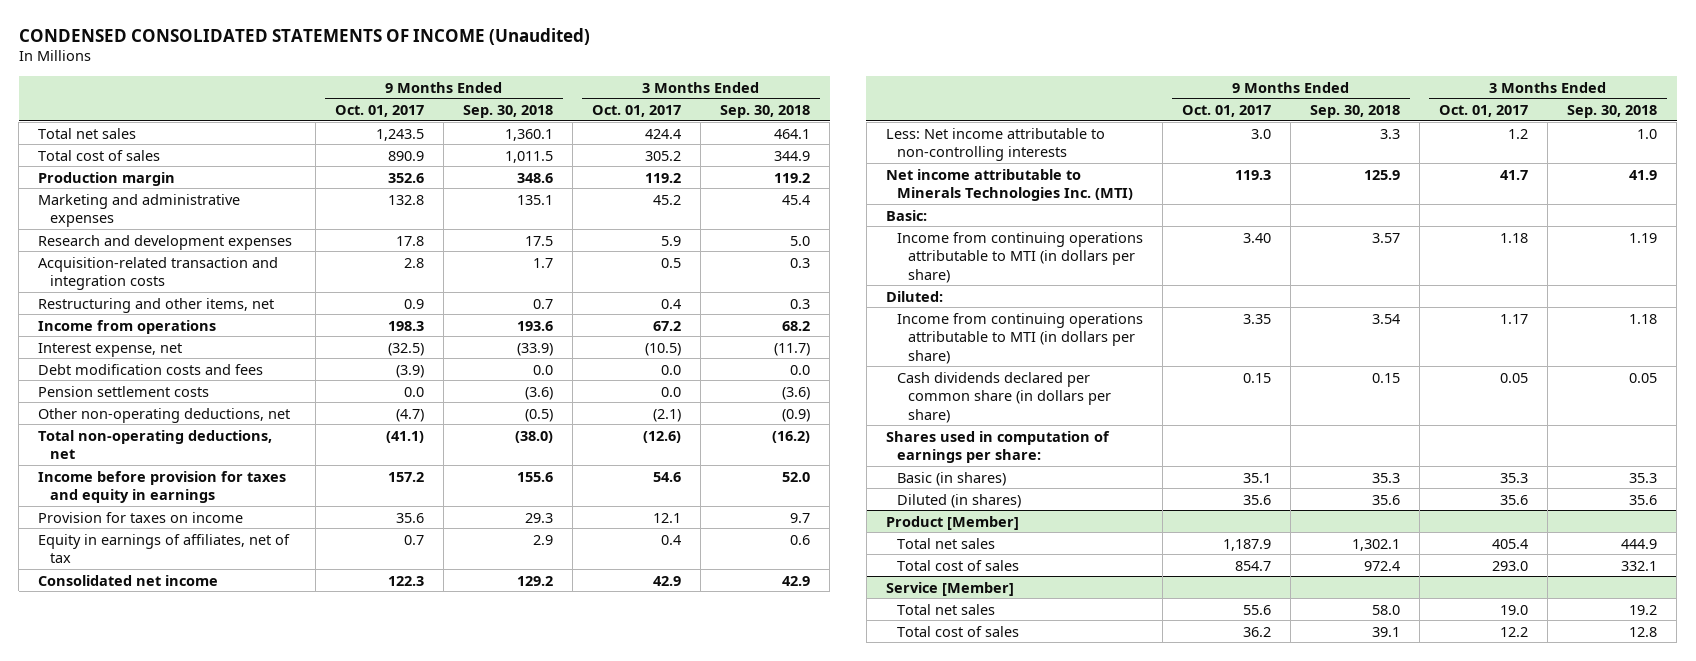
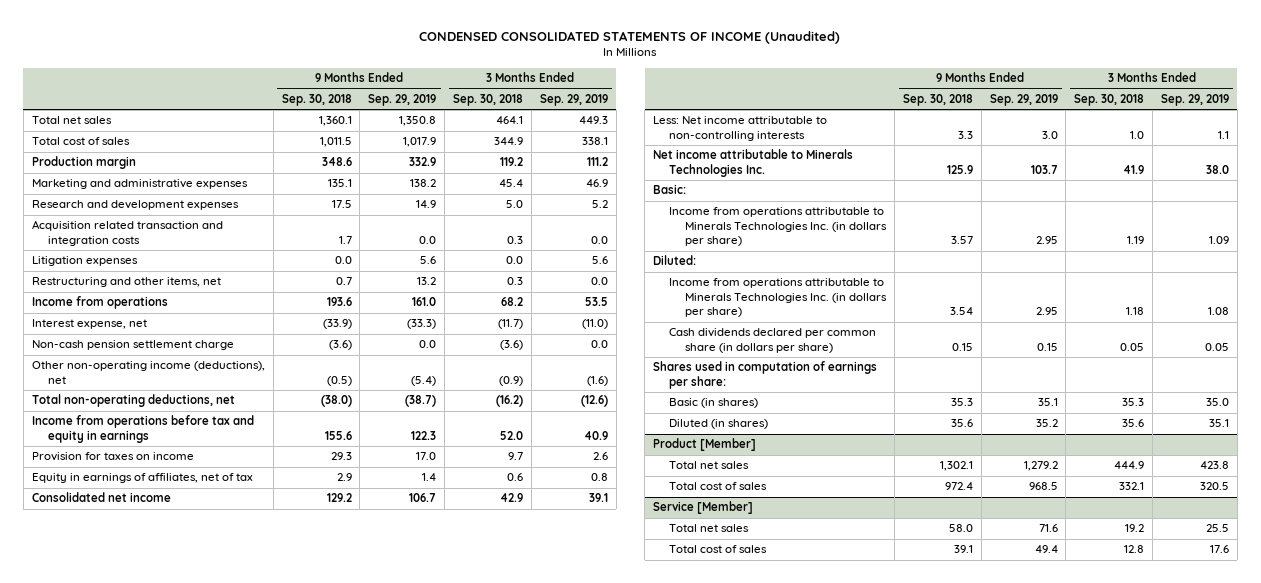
[334,105,424,118] Oct. 01, 2017 -> none
[591,105,681,118] Oct. 01, 2017 -> none
none -> [368,93,437,106] Sep. 29, 2019
none -> [539,93,608,106] Sep. 29, 2019
[38,256,279,291] Acquisition-related transaction and integration costs -> [31,220,223,246] Acquisition related transaction and integration costs
none -> [31,256,138,267] Litigation expenses
[38,363,264,375] Debt modification costs and fees -> none
[38,385,210,397] Pension settlement costs -> [31,340,234,351] Non-cash pension settlement charge
[38,407,291,423] Other non-operating deductions, net -> [31,361,265,384] Other non-operating income (deductions), net
[38,470,287,504] Income before provision for taxes and equity in earnings -> [31,415,254,443] Income from operations before tax and equity in earnings
[885,168,1133,202] Net income attributable to Minerals Technologies Inc. (MTI) -> [653,149,854,177] Net income attributable to Minerals Technologies Inc.
[896,231,1143,283] Income from continuing operations attributable to MTI (in dollars per share) -> [668,207,887,247] Income from operations attributable to Minerals Technologies Inc. (in dollars per share)
[896,312,1143,364] Income from continuing operations attributable to MTI (in dollars per share) -> [668,278,887,318] Income from operations attributable to Minerals Technologies Inc. (in dollars per share)

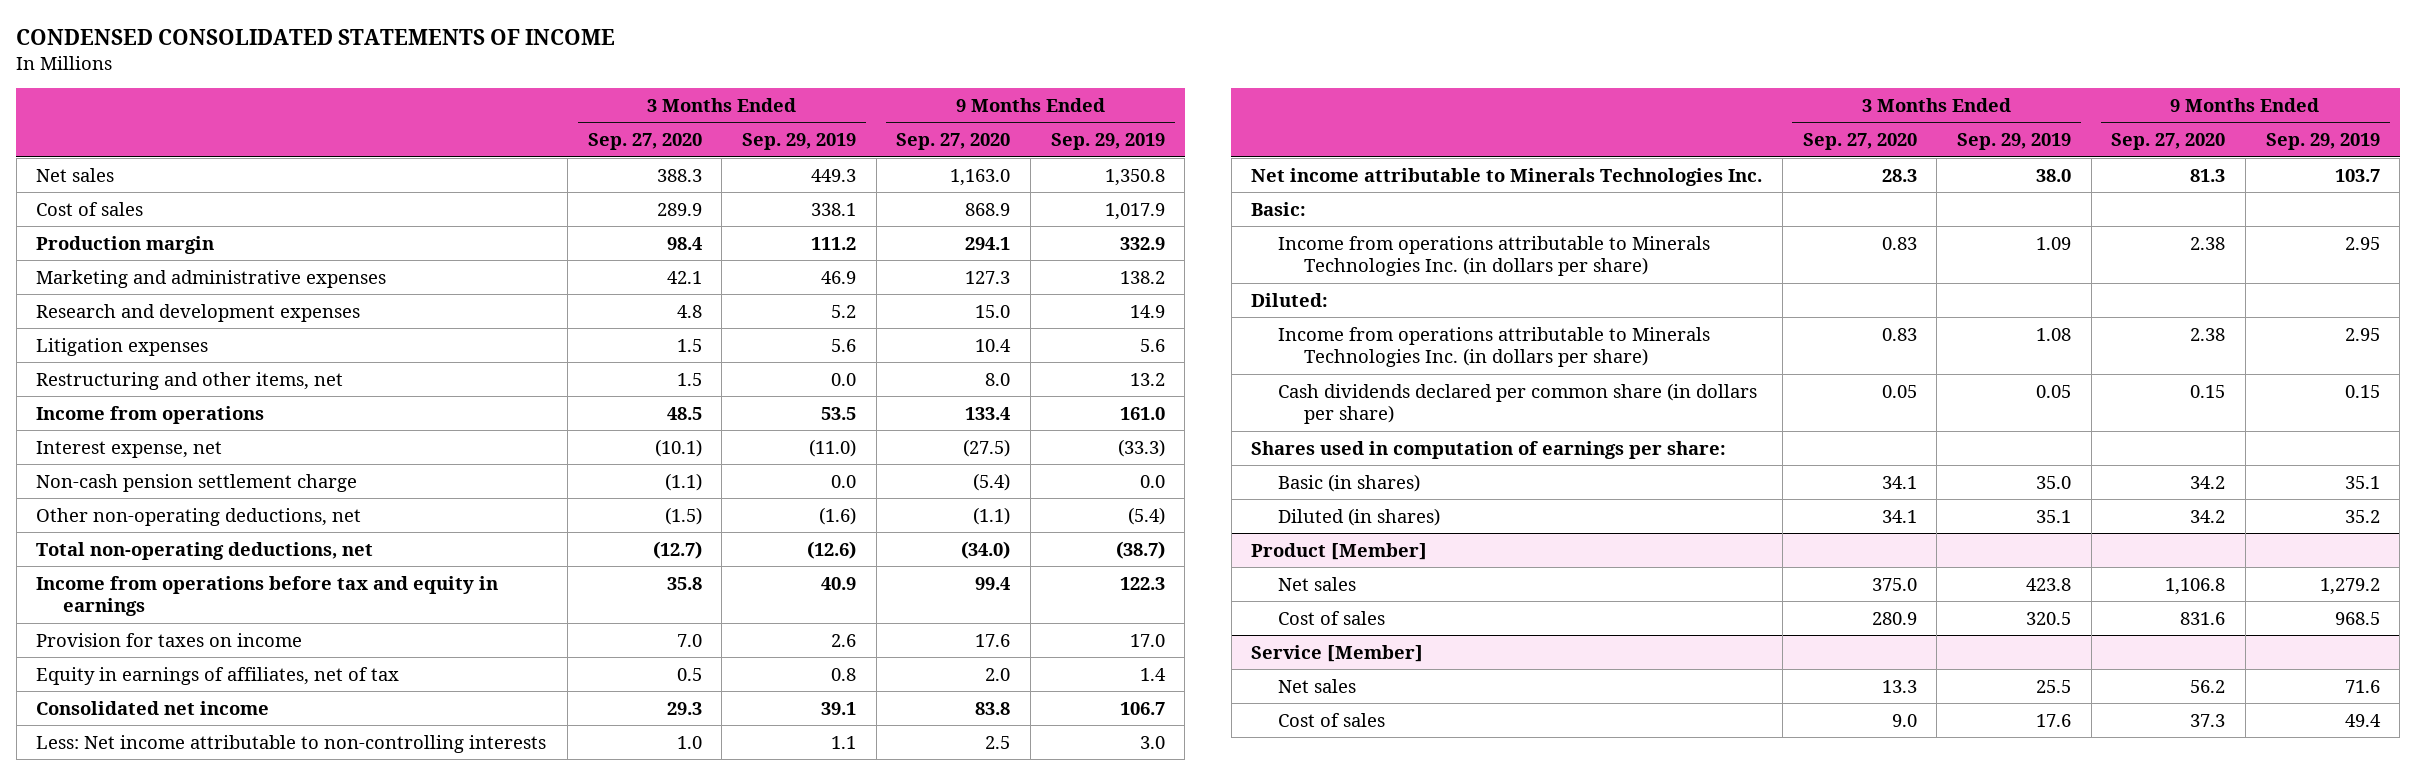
[419,31,841,45] CONDENSED CONSOLIDATED STATEMENTS OF INCOME (Unaudited) -> [16,28,616,45] CONDENSED CONSOLIDATED STATEMENTS OF INCOME
[281,93,352,106] Sep. 30, 2018 -> none
[453,93,524,106] Sep. 30, 2018 -> none
none -> [587,133,702,151] Sep. 27, 2020
none -> [896,133,1011,151] Sep. 27, 2020
[31,116,112,125] Total net sales -> [36,167,115,182] Net sales
[31,137,130,146] Total cost of sales -> [36,201,144,216] Cost of sales
[31,220,223,246] Acquisition related transaction and integration costs -> none
[31,361,265,384] Other non-operating income (deductions), net -> [36,507,362,526] Other non-operating deductions, net
[668,461,749,470] Total net sales -> [1277,576,1356,591] Net sales
[668,482,767,491] Total cost of sales -> [1277,610,1385,625] Cost of sales
[668,524,749,533] Total net sales -> [1277,678,1356,693] Net sales
[668,545,767,554] Total cost of sales -> [1277,712,1385,727] Cost of sales

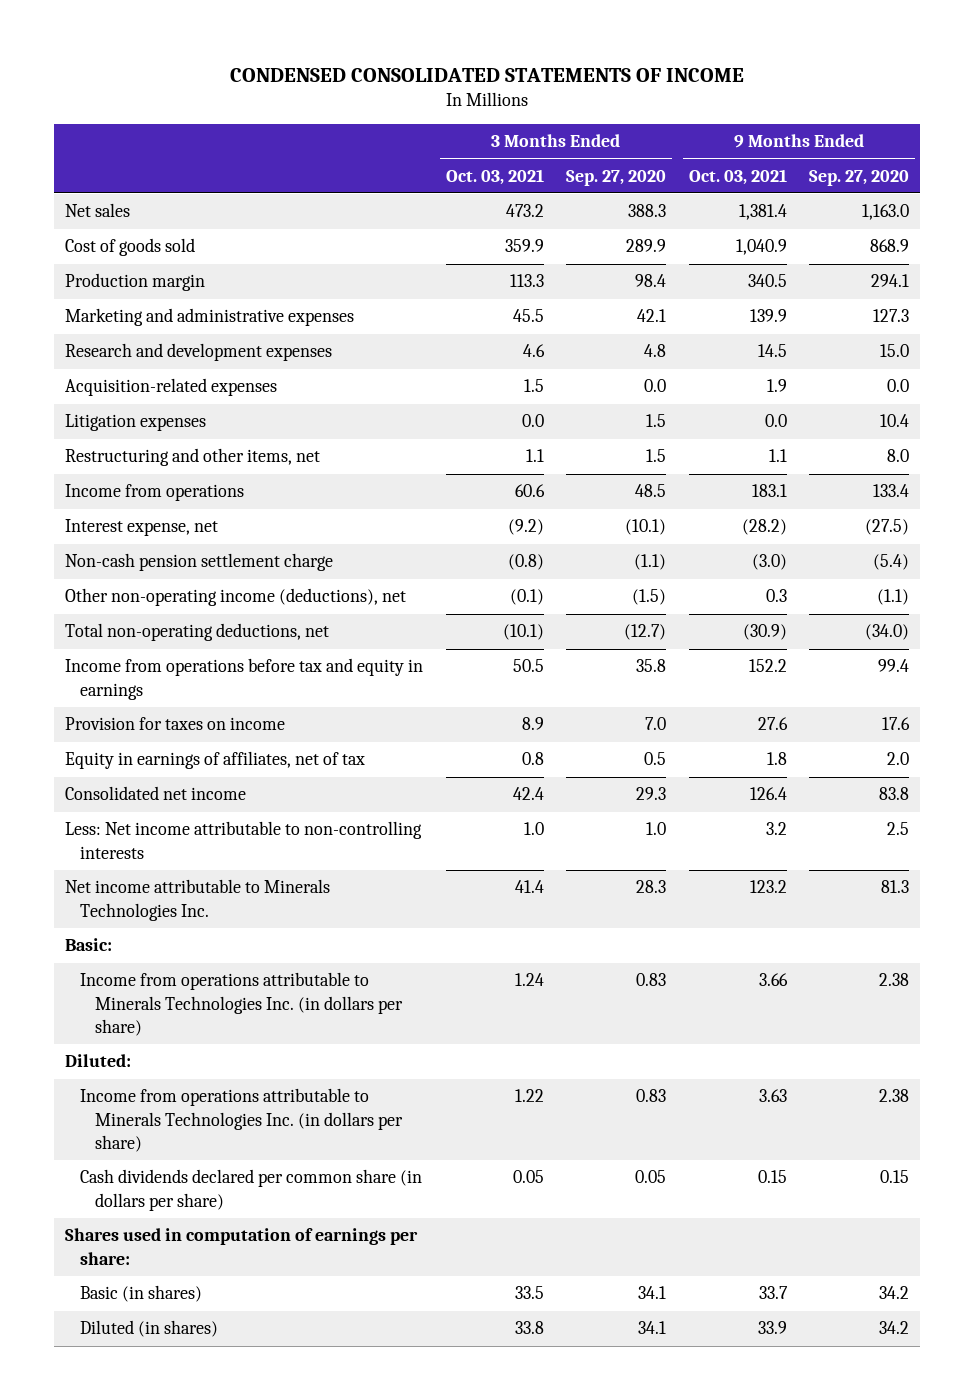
[742,133,857,151] Sep. 29, 2019 -> none
[1050,133,1165,151] Sep. 29, 2019 -> none
none -> [445,168,544,185] Oct. 03, 2021
none -> [688,168,787,185] Oct. 03, 2021
[36,201,144,216] Cost of sales -> [65,238,196,257] Cost of goods sold
none -> [65,378,278,397] Acquisition-related expenses
[36,507,362,526] Other non-operating deductions, net -> [65,588,407,607] Other non-operating income (deductions), net
[1251,542,1428,560] Product [Member] -> none
[1277,576,1356,591] Net sales -> none
[1277,610,1385,625] Cost of sales -> none
[1251,644,1424,662] Service [Member] -> none
[1277,678,1356,693] Net sales -> none
[1277,712,1385,727] Cost of sales -> none

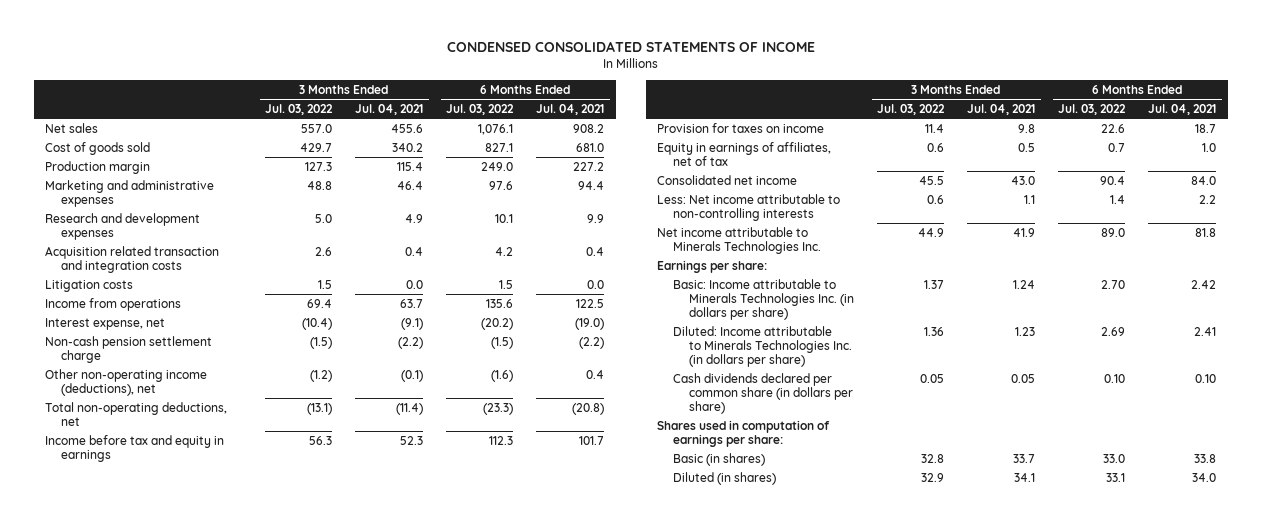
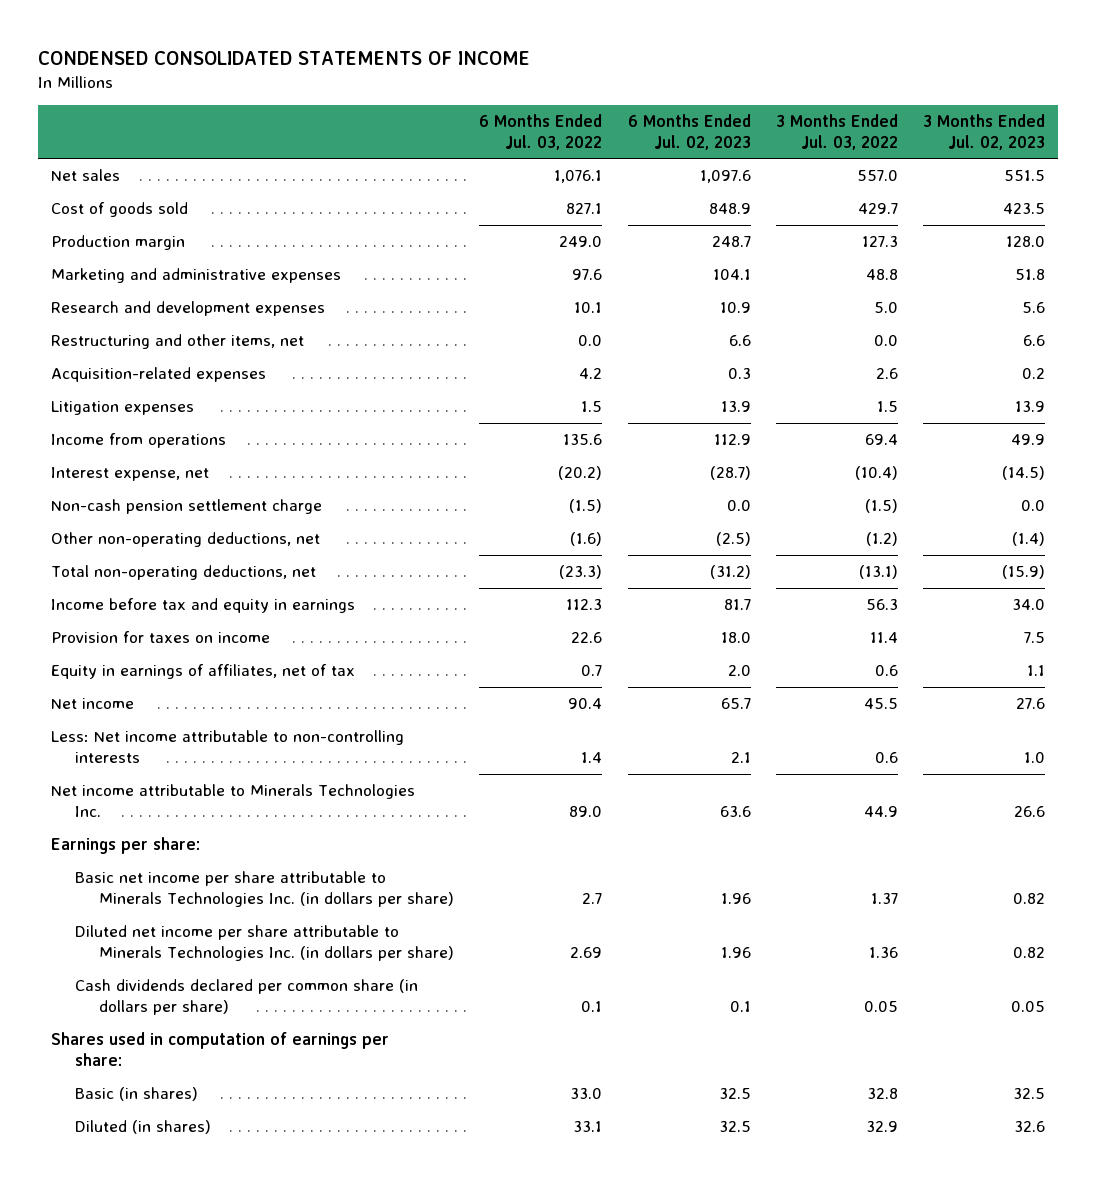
[355,104,424,116] Jul. 04, 2021 -> none
[536,104,605,116] Jul. 04, 2021 -> none
none -> [627,113,751,150] 6 Months Ended Jul. 02, 2023
none -> [923,113,1046,150] 3 Months Ended Jul. 02, 2023
none -> [50,334,304,350] Restructuring and other items, net
[45,245,220,273] Acquisition related transaction and integration costs -> [50,367,266,383] Acquisition-related expenses
[45,279,134,292] Litigation costs -> [50,401,194,416] Litigation expenses
[45,368,208,396] Other non-operating income (deductions), net -> [50,532,320,548] Other non-operating deductions, net
[657,174,798,185] Consolidated net income -> [50,698,134,710] Net income
[673,278,855,321] Basic: Income attributable to Minerals Technologies Inc. (in dollars per share) -> [74,871,454,908] Basic net income per share attributable to Minerals Technologies Inc. (in dollars per share)
[1101,279,1126,289] 2.70 -> [582,893,603,905] 2.7
[673,325,853,368] Diluted: Income attributable to Minerals Technologies Inc. (in dollars per share) -> [74,925,454,962] Diluted net income per share attributable to Minerals Technologies Inc. (in dollars per share)
[1104,373,1126,383] 0.10 -> [581,1001,603,1013] 0.1

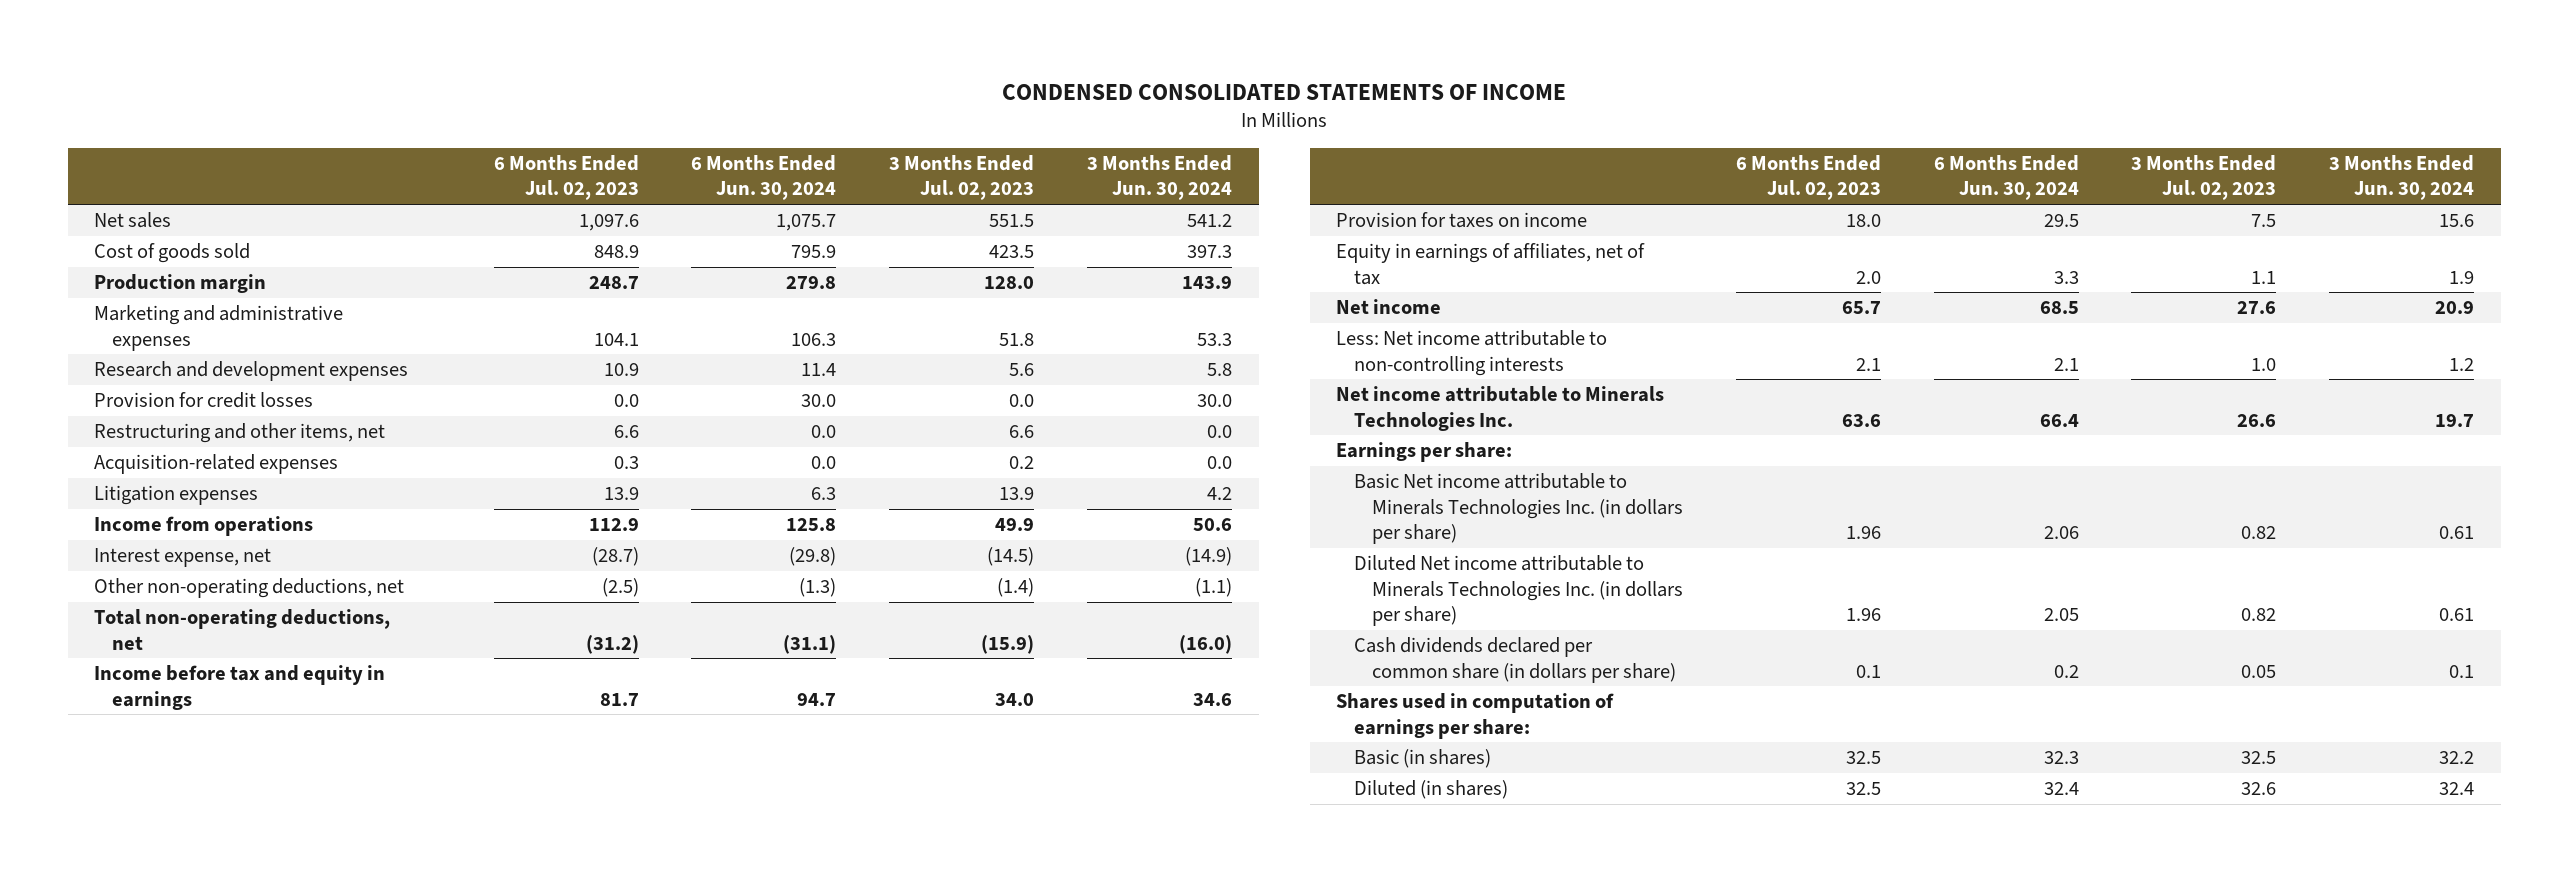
[479,113,603,150] 6 Months Ended Jul. 03, 2022 -> none
[775,113,898,150] 3 Months Ended Jul. 03, 2022 -> none
none -> [691,155,837,201] 6 Months Ended Jun. 30, 2024
none -> [1087,155,1233,201] 3 Months Ended Jun. 30, 2024
none -> [94,392,314,409] Provision for credit losses
[50,499,322,515] Non-cash pension settlement charge -> none
[74,871,454,908] Basic net income per share attributable to Minerals Technologies Inc. (in dollars per share) -> [1354,473,1683,544] Basic Net income attributable to Minerals Technologies Inc. (in dollars per share)
[74,925,454,962] Diluted net income per share attributable to Minerals Technologies Inc. (in dollars per share) -> [1354,555,1683,626] Diluted Net income attributable to Minerals Technologies Inc. (in dollars per share)

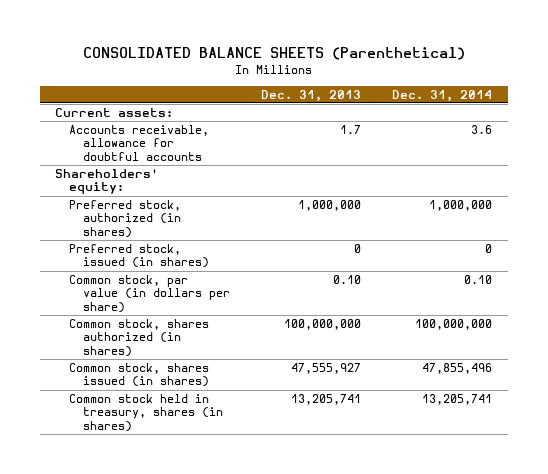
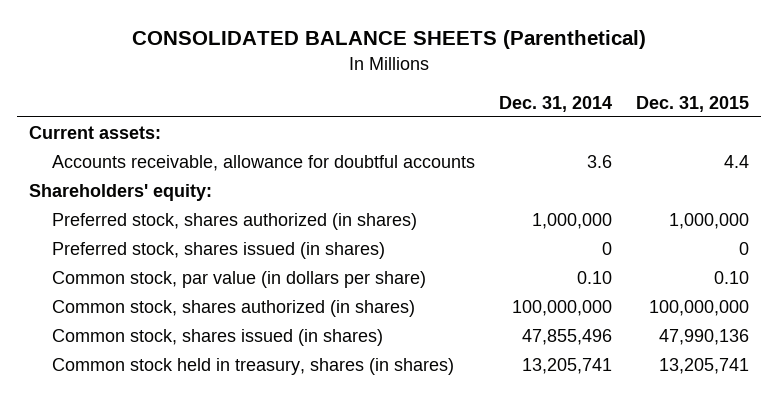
[261,89,362,102] Dec. 31, 2013 -> none
none -> [635,95,749,112] Dec. 31, 2015
[69,199,182,239] Preferred stock, authorized (in shares) -> [52,212,418,230] Preferred stock, shares authorized (in shares)
[69,243,209,269] Preferred stock, issued (in shares) -> [52,241,386,259] Preferred stock, shares issued (in shares)

